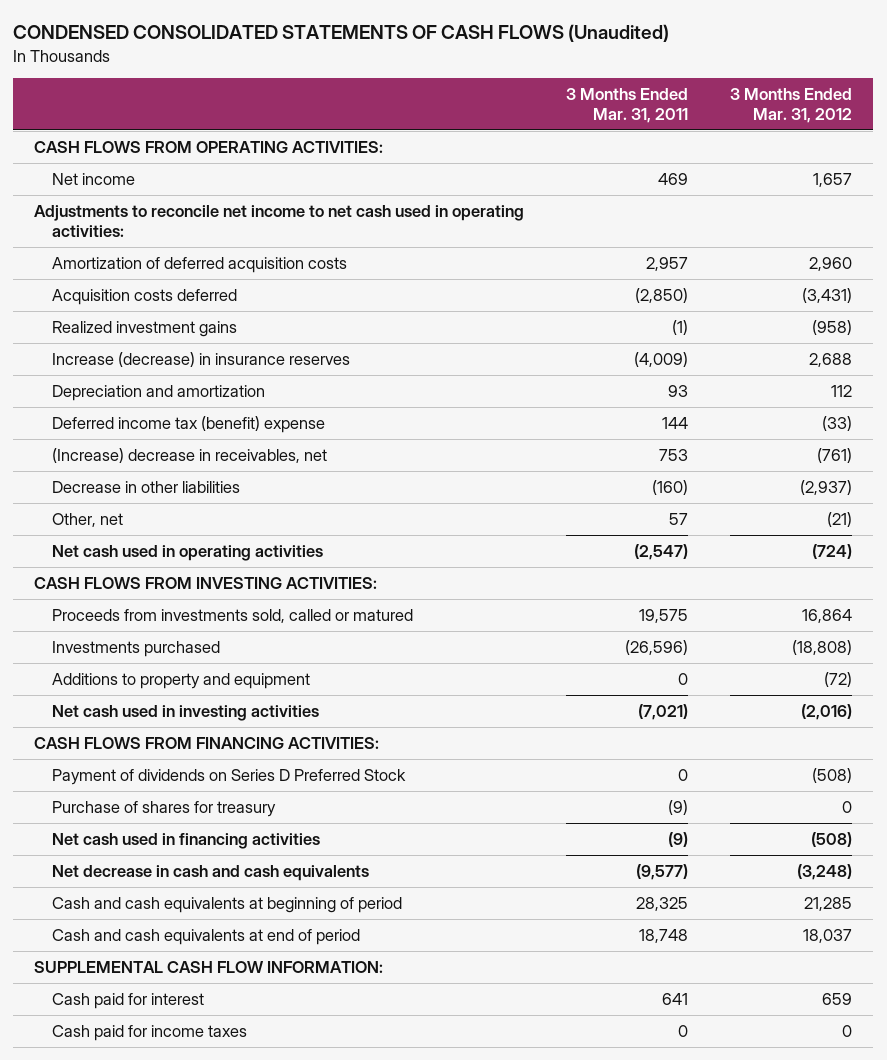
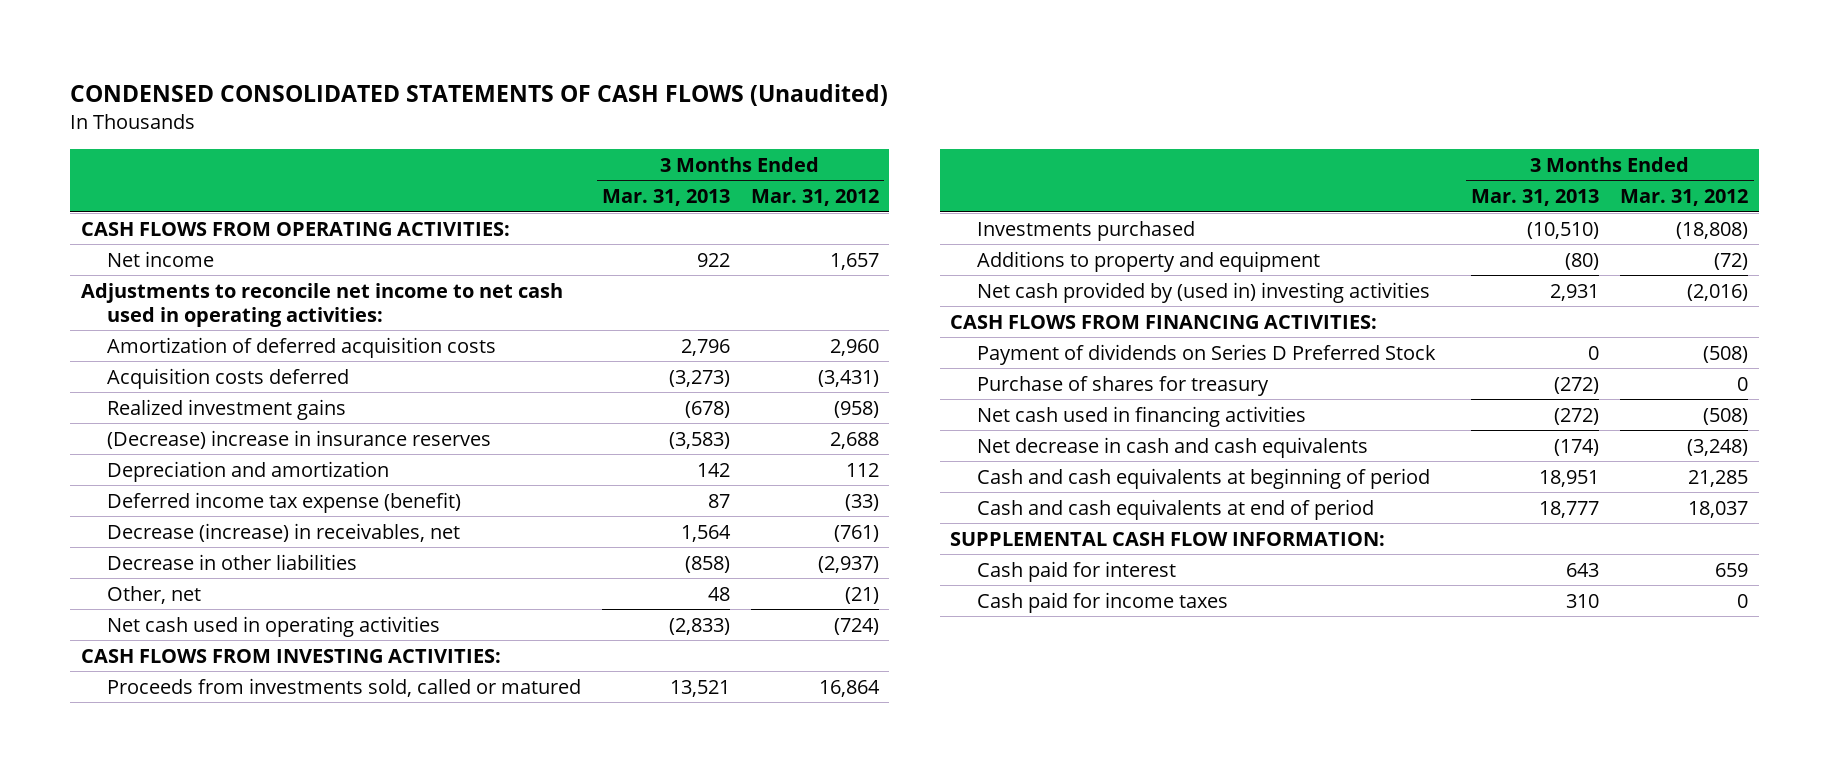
[566,88,689,123] 3 Months Ended Mar. 31, 2011 -> none
none -> [601,189,730,207] Mar. 31, 2013
[52,352,351,368] Increase (decrease) in insurance reserves -> [106,429,491,449] (Decrease) increase in insurance reserves
[52,416,326,434] Deferred income tax (benefit) expense -> [106,491,461,513] Deferred income tax expense (benefit)
[52,448,328,464] (Increase) decrease in receivables, net -> [106,522,460,542] Decrease (increase) in receivables, net
[52,705,320,722] Net cash used in investing activities -> [976,281,1430,303] Net cash provided by (used in) investing activities

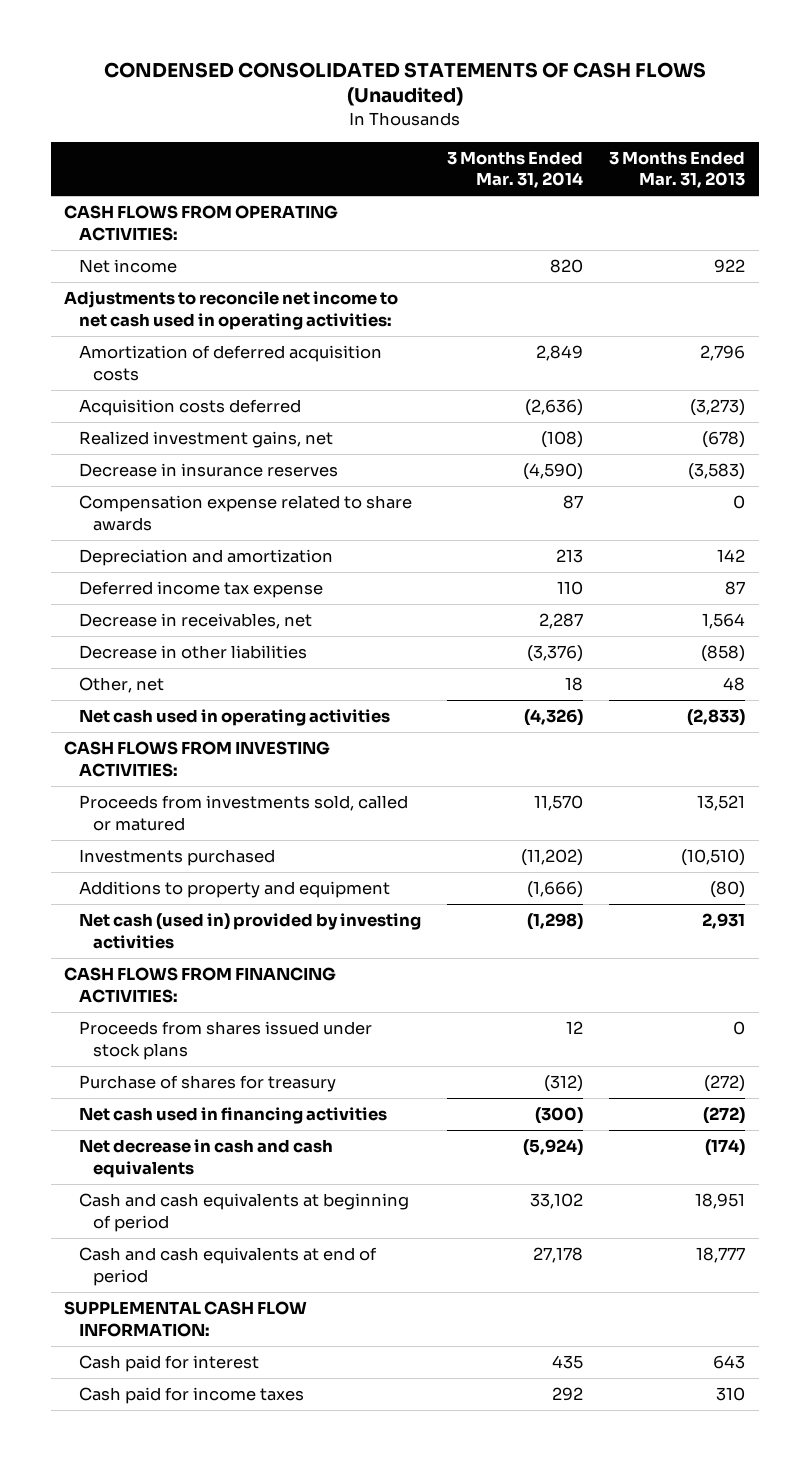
[750,189,879,207] Mar. 31, 2012 -> none
none -> [447,150,584,189] 3 Months Ended Mar. 31, 2014
[106,398,346,420] Realized investment gains -> [78,431,333,449] Realized investment gains, net
[106,429,491,449] (Decrease) increase in insurance reserves -> [78,463,338,478] Decrease in insurance reserves
none -> [78,495,412,531] Compensation expense related to share awards
[106,491,461,513] Deferred income tax expense (benefit) -> [78,581,323,599] Deferred income tax expense
[106,522,460,542] Decrease (increase) in receivables, net -> [78,613,312,630] Decrease in receivables, net
[976,281,1430,303] Net cash provided by (used in) investing activities -> [78,913,421,949] Net cash (used in) provided by investing activities
[976,343,1436,365] Payment of dividends on Series D Preferred Stock -> none
none -> [78,1021,372,1060] Proceeds from shares issued under stock plans

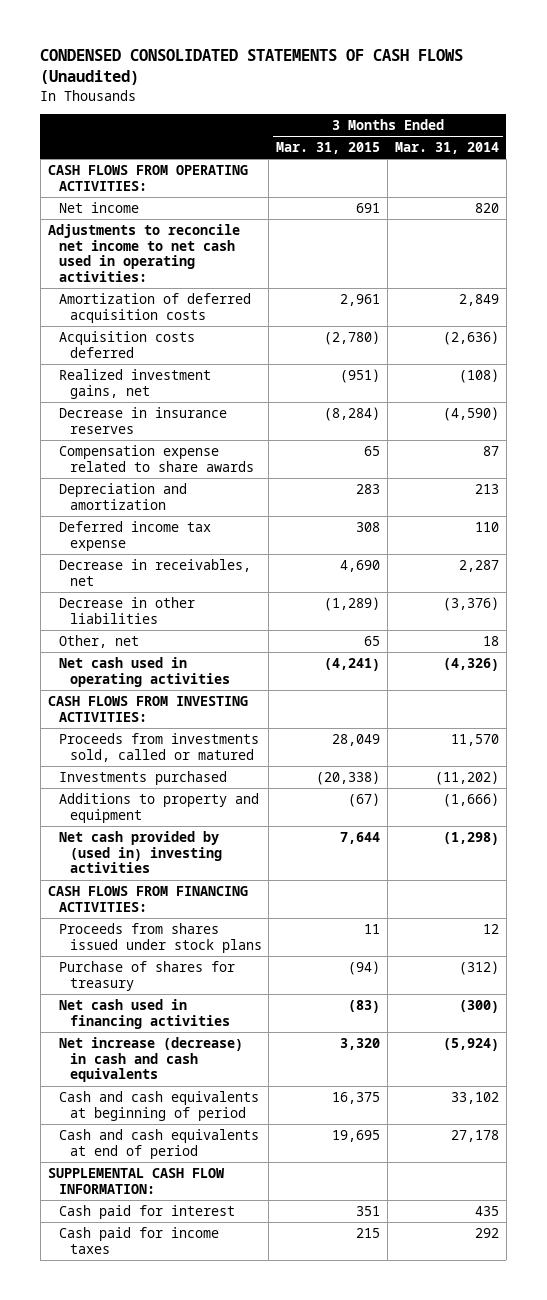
[609,150,746,189] 3 Months Ended Mar. 31, 2013 -> none
none -> [276,141,381,154] Mar. 31, 2015
[78,913,421,949] Net cash (used in) provided by investing activities -> [58,830,222,874] Net cash provided by (used in) investing activities
[78,1139,333,1178] Net decrease in cash and cash equivalents -> [58,1036,243,1083] Net increase (decrease) in cash and cash equivalents

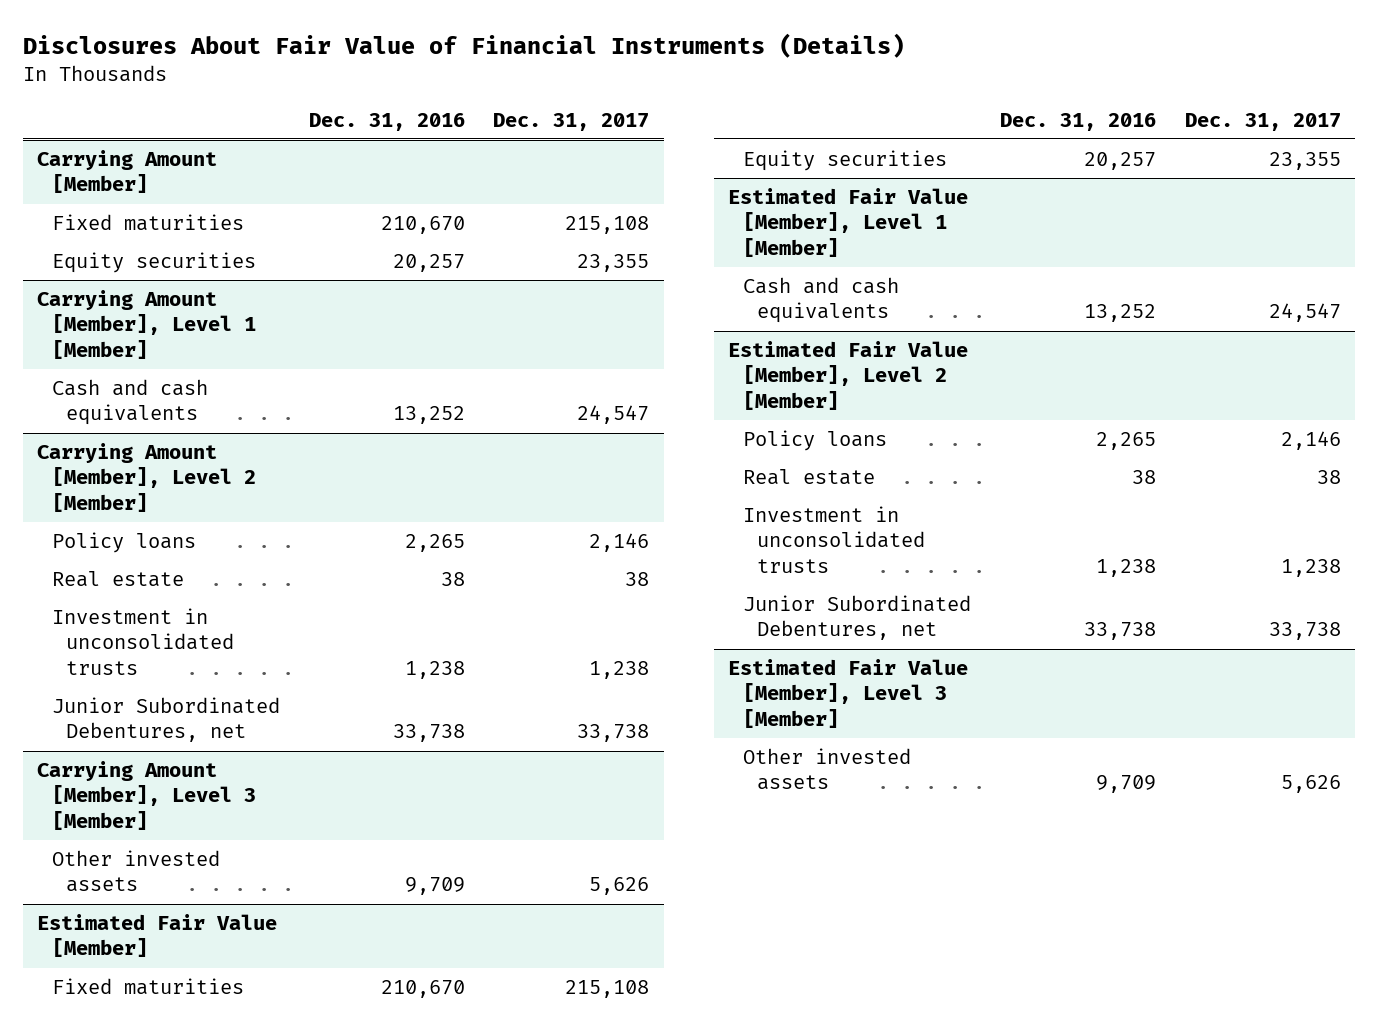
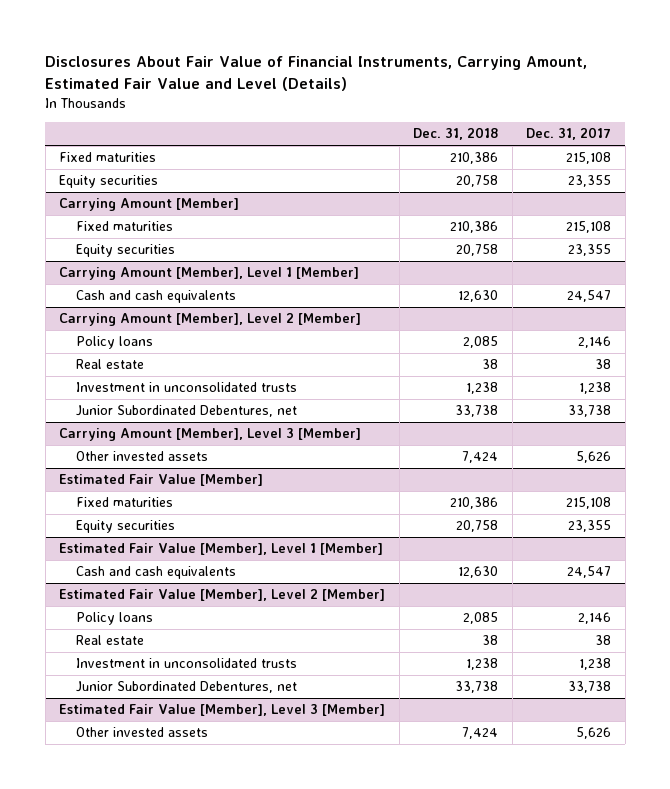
[22,32,905,58] Disclosures About Fair Value of Financial Instruments (Details) -> [45,55,588,91] Disclosures About Fair Value of Financial Instruments, Carrying Amount, Estimated Fair Value and Level (Details)
[308,112,465,131] Dec. 31, 2016 -> none
none -> [413,127,499,141] Dec. 31, 2018
none -> [59,152,157,163] Fixed maturities
none -> [59,175,159,189] Equity securities

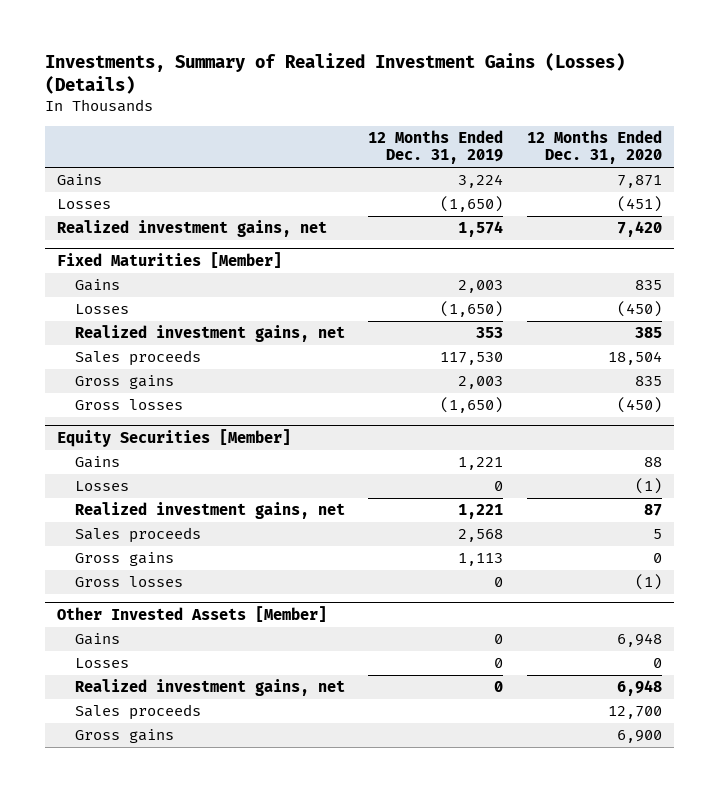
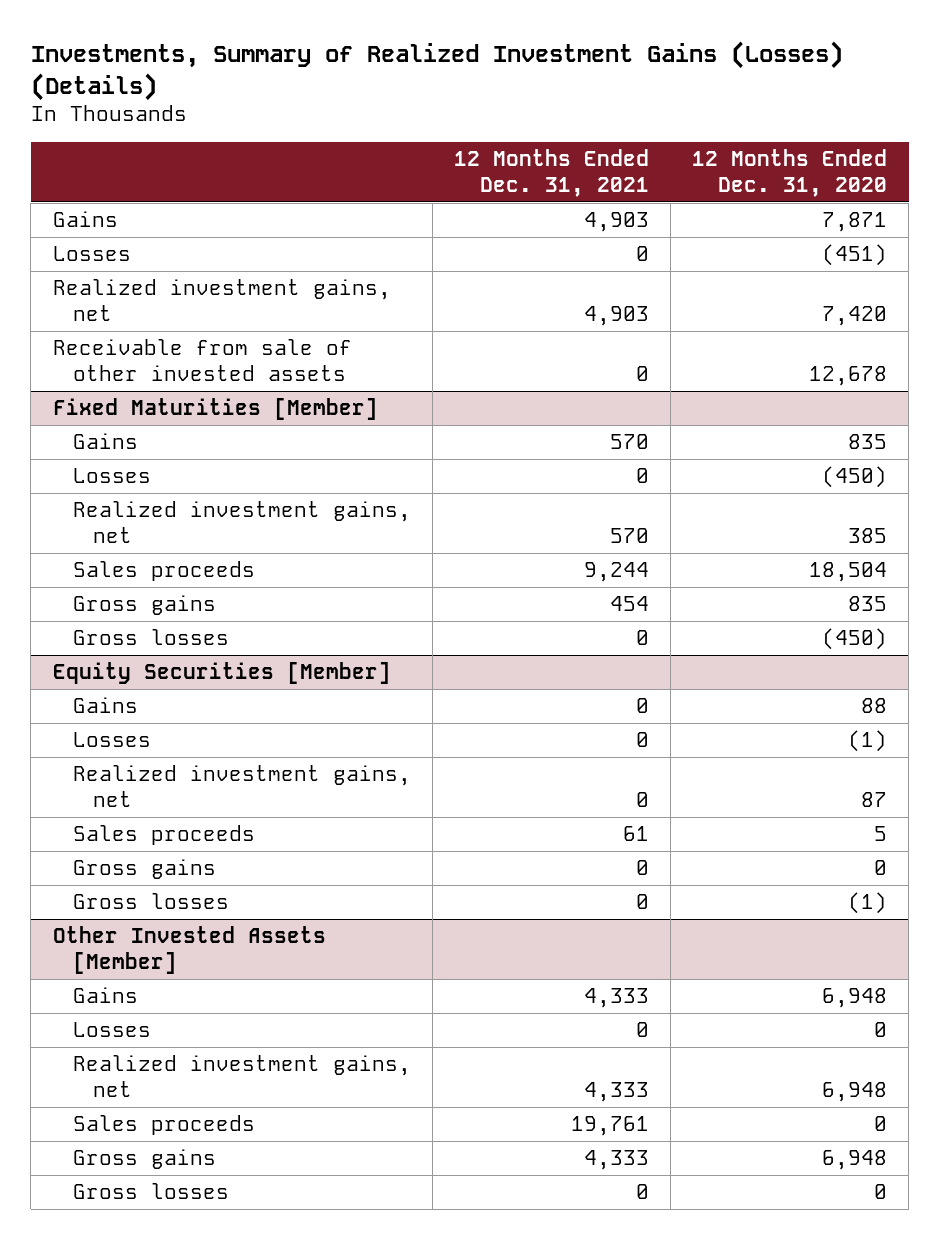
[368,130,504,165] 12 Months Ended Dec. 31, 2019 -> none
none -> [453,148,649,197] 12 Months Ended Dec. 31, 2021
none -> [52,339,352,382] Receivable from sale of other invested assets
[607,706,662,720] 12,700 -> [874,1116,888,1132] 0
[616,730,662,744] 6,900 -> [822,1150,888,1171] 6,948
none -> [72,1183,229,1200] Gross losses

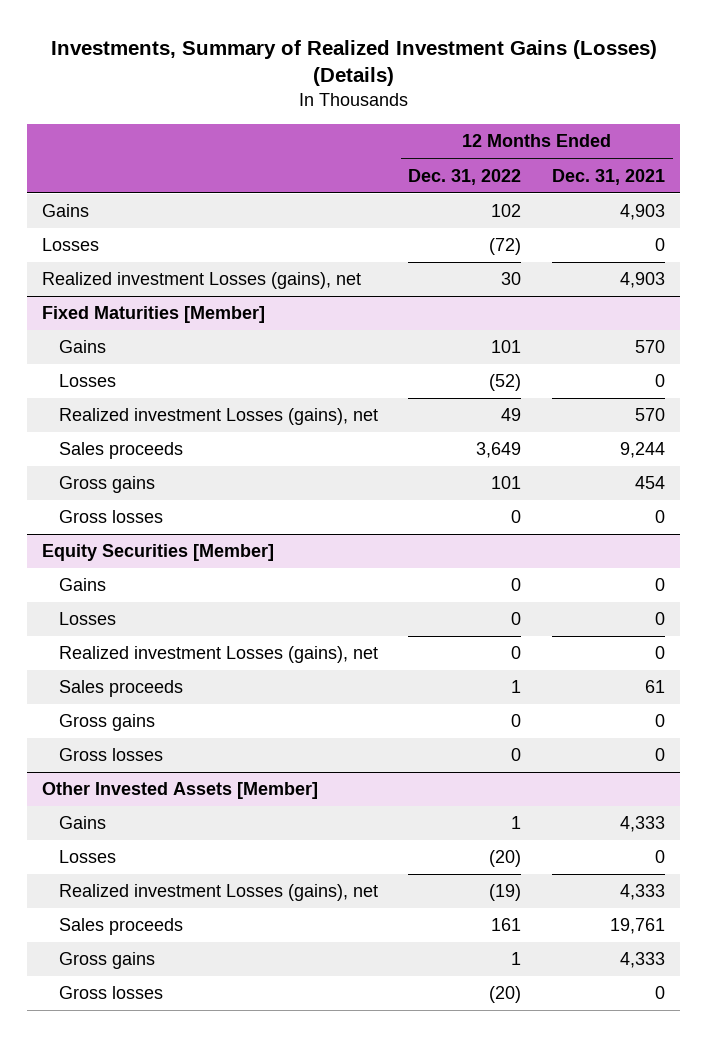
[692,148,888,197] 12 Months Ended Dec. 31, 2020 -> none
none -> [408,168,522,185] Dec. 31, 2022
[52,339,352,382] Receivable from sale of other invested assets -> none
[52,279,391,322] Realized investment gains, net -> [42,272,362,290] Realized investment Losses (gains), net
[72,501,411,544] Realized investment gains, net -> [58,408,378,426] Realized investment Losses (gains), net
[72,765,411,808] Realized investment gains, net -> [58,646,378,664] Realized investment Losses (gains), net
[72,1055,411,1098] Realized investment gains, net -> [58,884,378,902] Realized investment Losses (gains), net

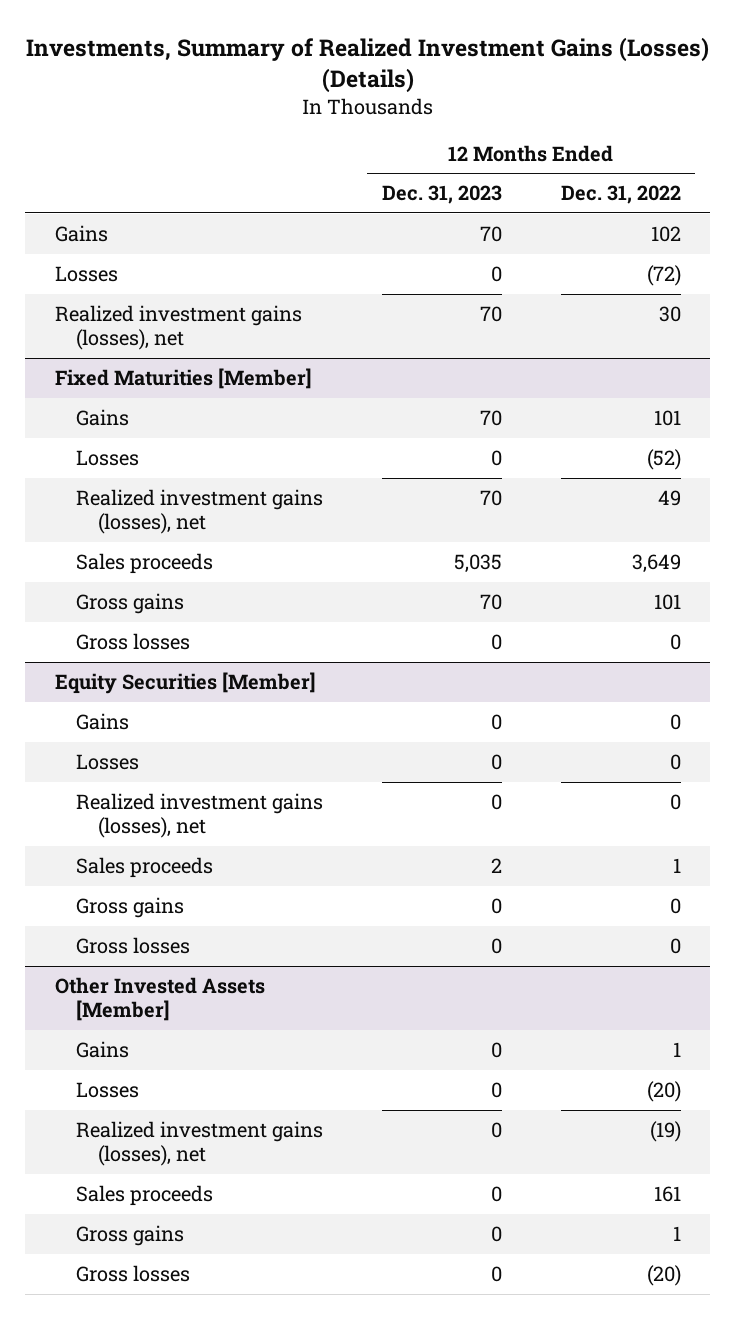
[551,168,665,185] Dec. 31, 2021 -> none
none -> [381,185,502,205] Dec. 31, 2023
[42,272,362,290] Realized investment Losses (gains), net -> [54,304,302,350] Realized investment gains (losses), net
[58,408,378,426] Realized investment Losses (gains), net -> [76,488,324,534] Realized investment gains (losses), net
[58,646,378,664] Realized investment Losses (gains), net -> [76,792,324,838] Realized investment gains (losses), net
[58,884,378,902] Realized investment Losses (gains), net -> [76,1120,324,1166] Realized investment gains (losses), net

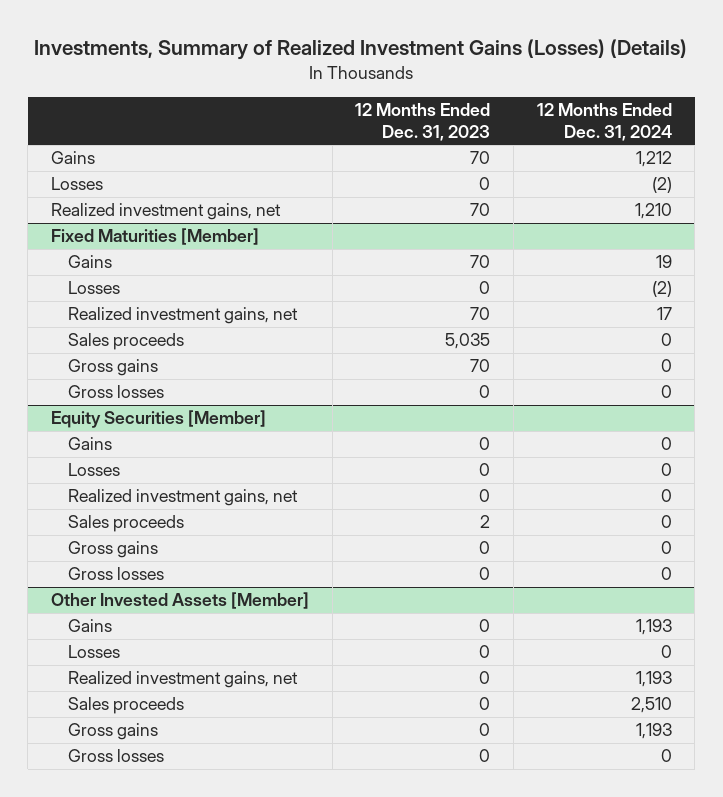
[560,185,681,205] Dec. 31, 2022 -> none
none -> [536,103,672,141] 12 Months Ended Dec. 31, 2024
[54,304,302,350] Realized investment gains (losses), net -> [51,203,282,221] Realized investment gains, net
[76,488,324,534] Realized investment gains (losses), net -> [68,307,299,325] Realized investment gains, net
[76,792,324,838] Realized investment gains (losses), net -> [68,489,299,507] Realized investment gains, net
[76,1120,324,1166] Realized investment gains (losses), net -> [68,671,299,689] Realized investment gains, net

